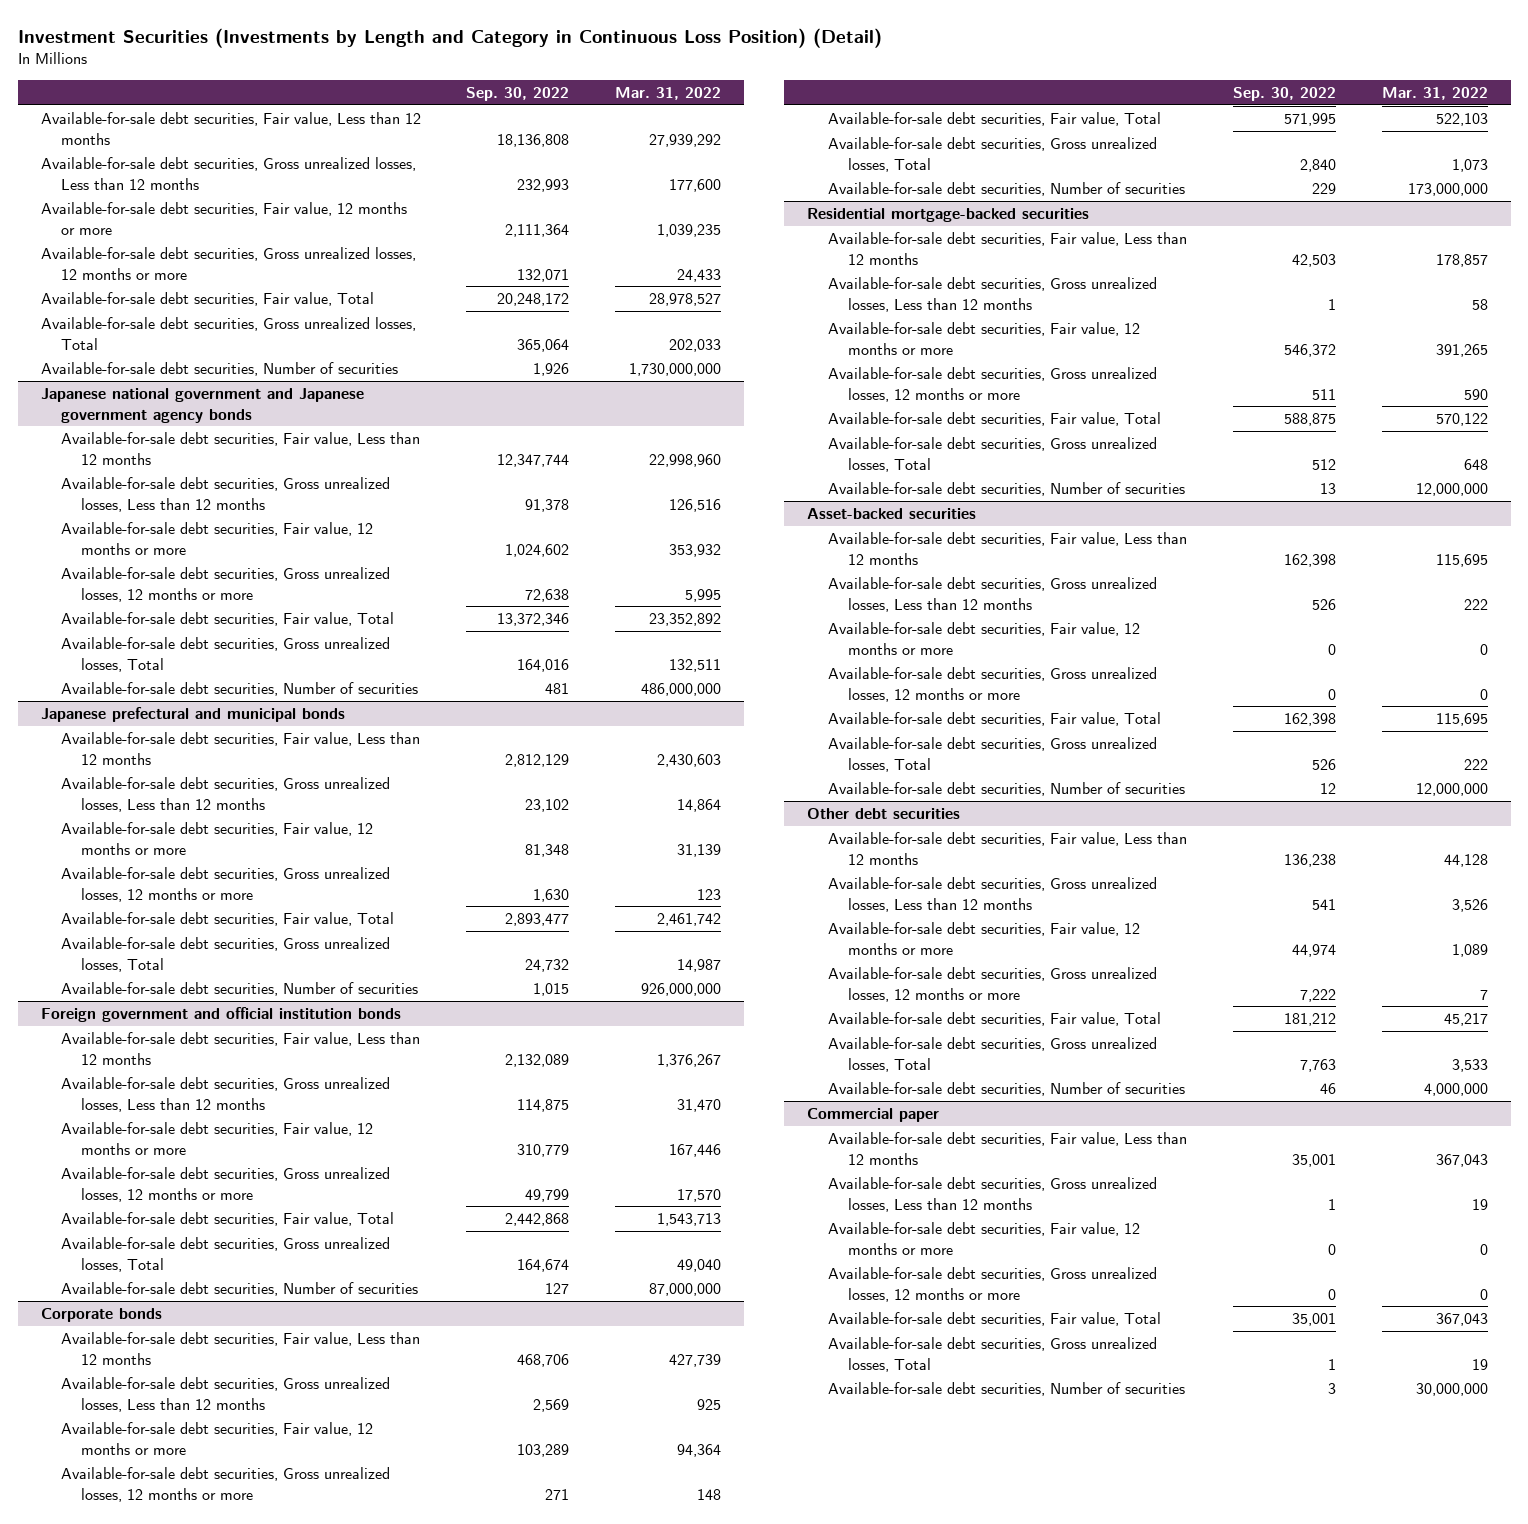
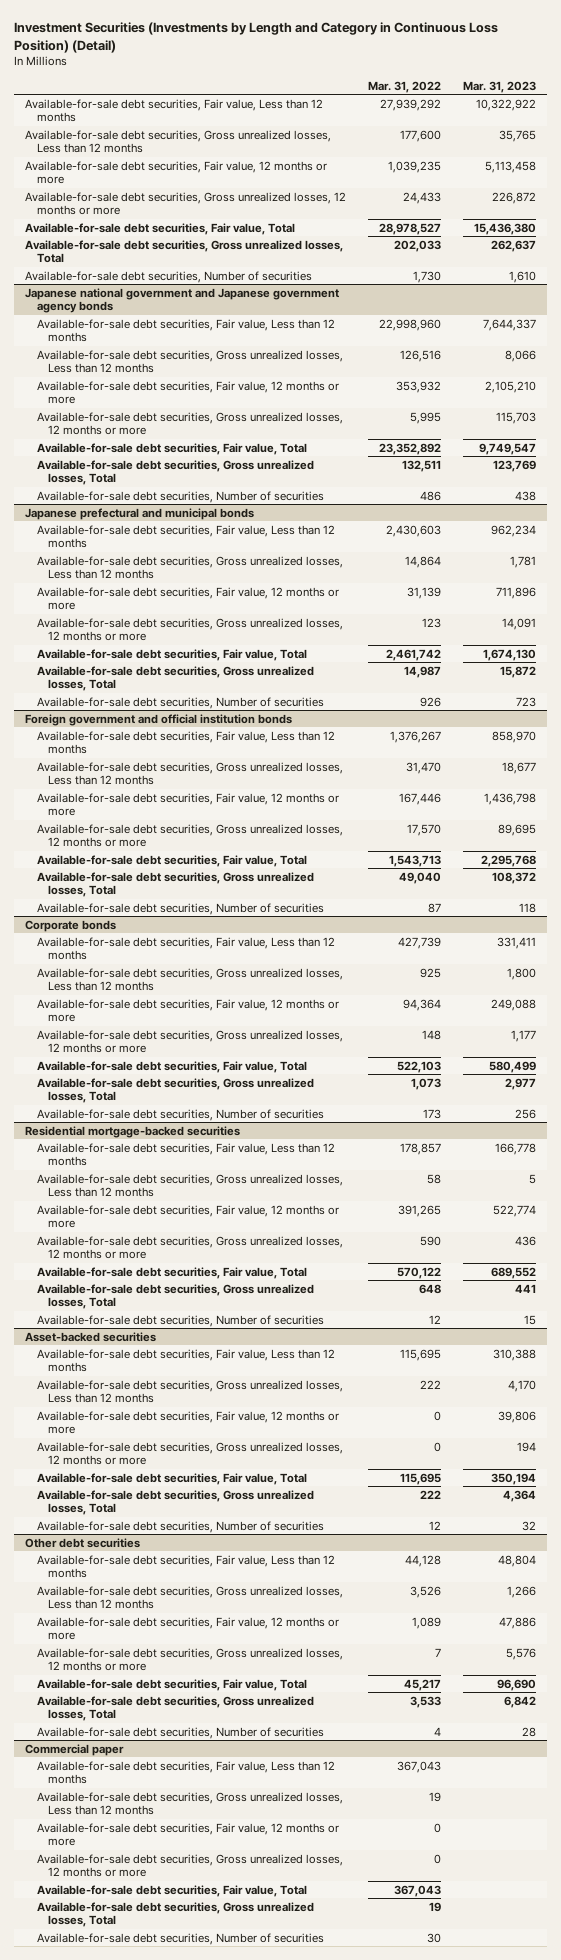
[466,87,570,102] Sep. 30, 2022 -> none
none -> [462,80,536,93] Mar. 31, 2023
[629,362,722,376] 1,730,000,000 -> [412,270,441,283] 1,730
[641,682,722,696] 486,000,000 -> [419,490,441,501] 486
[641,982,722,996] 926,000,000 -> [419,696,441,707] 926
[649,1282,722,1296] 87,000,000 -> [427,902,441,913] 87
[1407,182,1488,196] 173,000,000 -> [422,1108,441,1119] 173
[1415,482,1488,496] 12,000,000 -> [428,1314,441,1324] 12
[1415,782,1488,796] 12,000,000 -> [428,1520,441,1530] 12
[1423,1082,1488,1096] 4,000,000 -> [433,1726,441,1736] 4
[1415,1382,1488,1396] 30,000,000 -> [426,1932,441,1943] 30

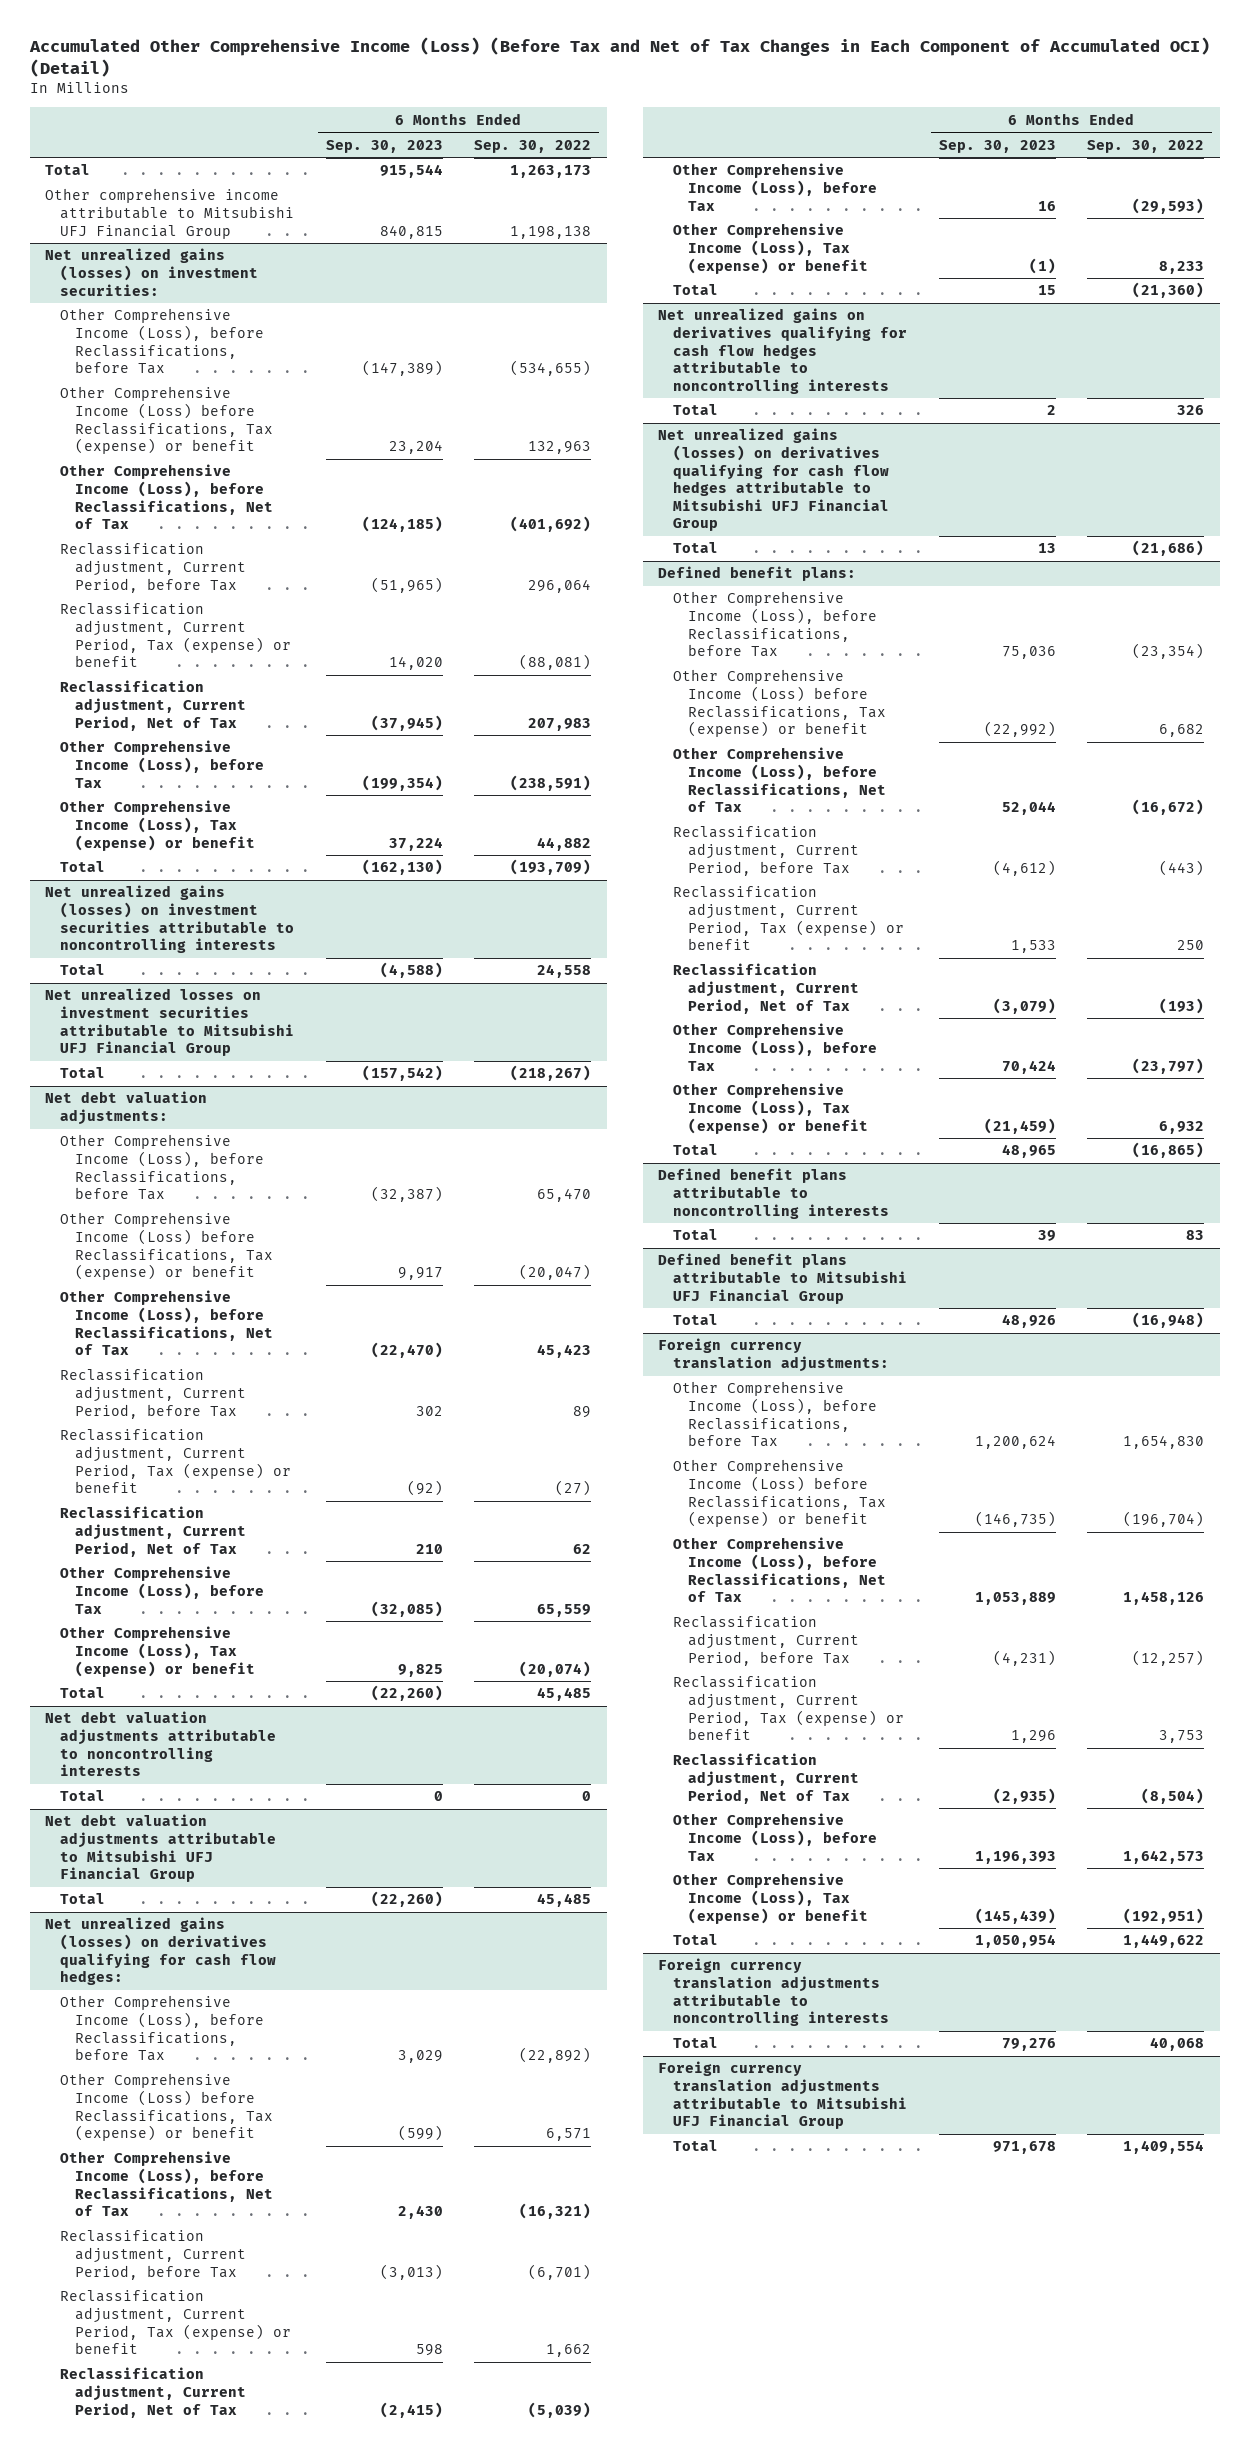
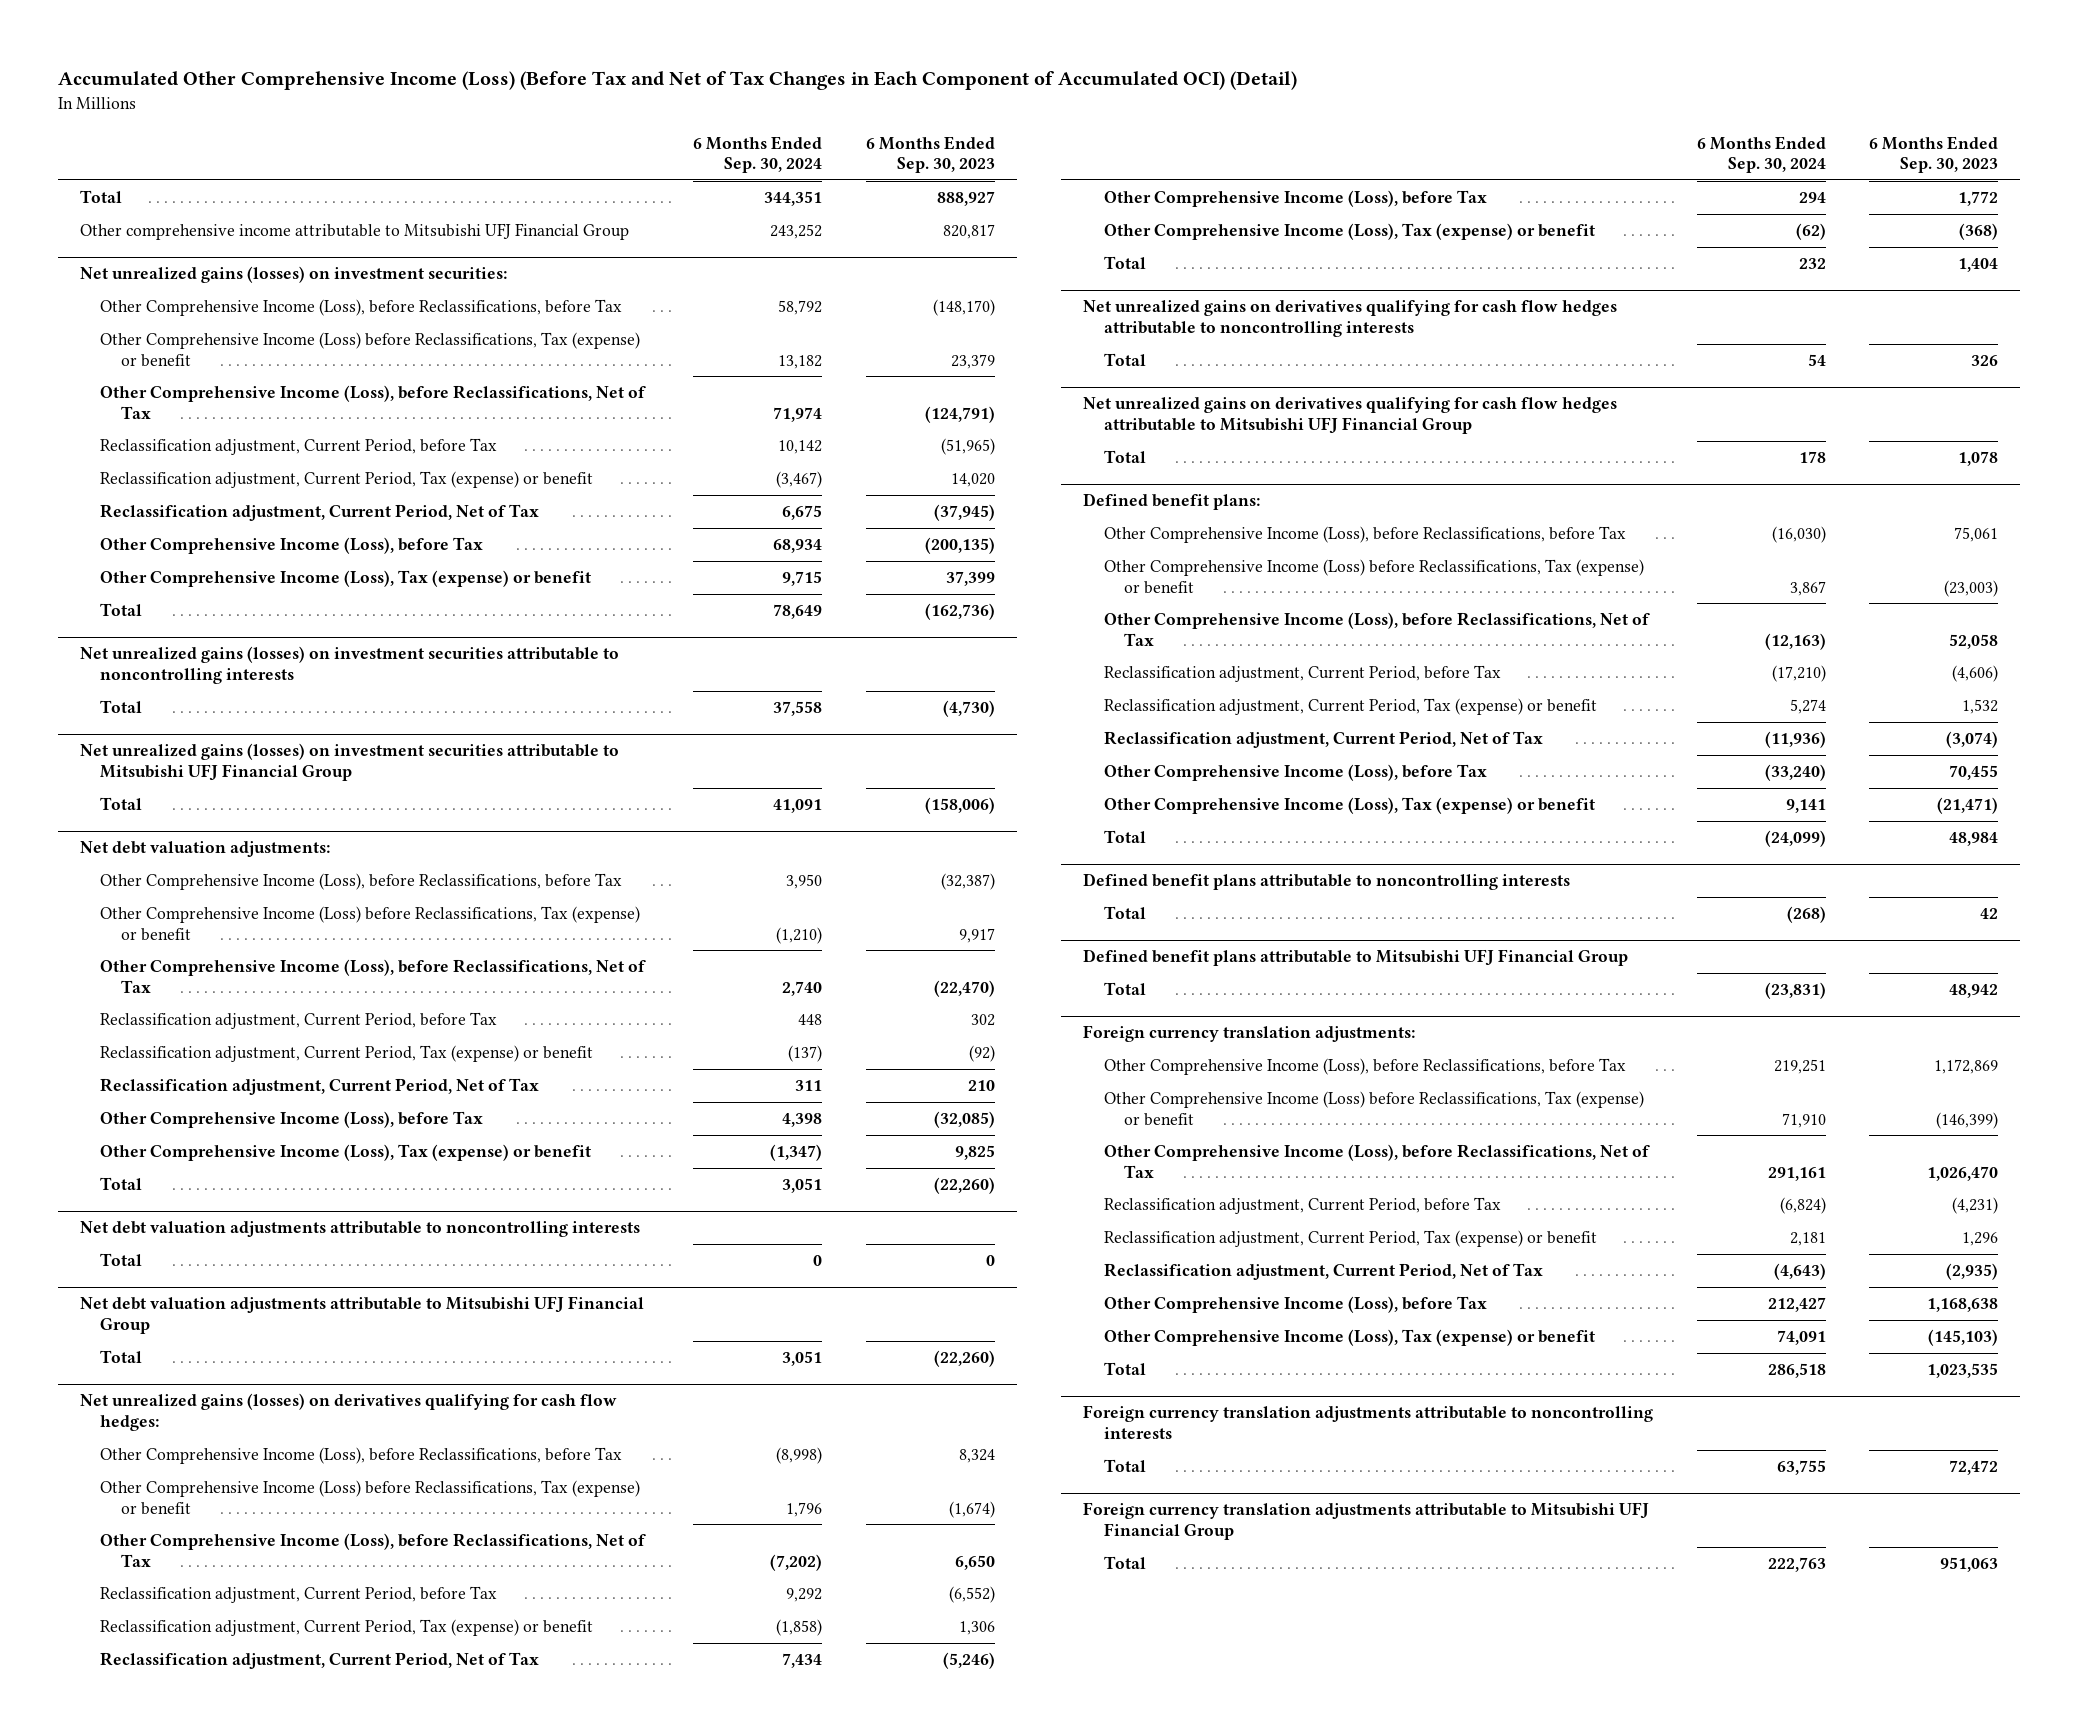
[474,139,592,153] Sep. 30, 2022 -> none
none -> [693,135,823,174] 6 Months Ended Sep. 30, 2024
[379,164,443,179] 915,544 -> [937,191,996,207] 888,927
[379,224,443,239] 840,815 -> [943,224,996,240] 820,817
[361,360,443,377] (147,389) -> [933,299,996,317] (148,170)
[388,440,443,455] 23,204 -> [951,353,996,369] 23,379
[361,516,443,533] (124,185) -> [925,405,996,423] (124,791)
[361,774,443,791] (199,354) -> [925,537,996,555] (200,135)
[388,836,443,851] 37,224 -> [946,571,996,587] 37,399
[361,859,443,876] (162,130) -> [925,603,996,621] (162,736)
[379,962,443,979] (4,588) -> [943,700,996,718] (4,730)
[45,988,295,1057] Net unrealized losses on investment securities attributable to Mitsubishi UFJ Financial Group -> [79,743,619,781] Net unrealized gains (losses) on investment securities attributable to Mitsubishi UFJ Financial Group
[361,1065,443,1082] (157,542) -> [925,797,996,815] (158,006)
[397,2050,443,2064] 3,029 -> [959,1449,996,1464] 8,324
[397,2125,443,2142] (599) -> [949,1500,996,1518] (1,674)
[397,2205,443,2220] 2,430 -> [955,1554,996,1570] 6,650
[379,2263,443,2280] (3,013) -> [949,1586,996,1604] (6,552)
[415,2344,443,2357] 598 -> [959,1621,996,1636] 1,306
[379,2401,443,2418] (2,415) -> [943,1652,996,1670] (5,246)
[1037,200,1056,211] 16 -> [1958,191,1999,207] 1,772
[1028,257,1056,274] (1) -> [1959,223,1999,241] (368)
[1037,285,1056,296] 15 -> [1958,258,1999,273] 1,404
[1046,405,1056,416] 2 -> [1971,355,1999,367] 326
[658,428,890,532] Net unrealized gains (losses) on derivatives qualifying for cash flow hedges attributable to Mitsubishi UFJ Financial Group -> [1082,397,1617,434] Net unrealized gains on derivatives qualifying for cash flow hedges attributable to Mitsubishi UFJ Financial Group
[1037,543,1056,554] 13 -> [1958,451,1999,467] 1,078
[1001,646,1056,660] 75,036 -> [1954,527,1999,543] 75,061
[983,721,1056,738] (22,992) -> [1944,579,1999,597] (23,003)
[1001,801,1056,816] 52,044 -> [1949,633,1999,649] 52,058
[992,859,1056,876] (4,612) -> [1952,665,1999,683] (4,606)
[1010,940,1056,954] 1,533 -> [1962,699,1999,715] 1,532
[992,997,1056,1014] (3,079) -> [1946,731,1999,749] (3,074)
[1001,1059,1056,1074] 70,424 -> [1949,765,1999,781] 70,455
[983,1117,1056,1134] (21,459) -> [1937,797,1999,815] (21,471)
[1001,1144,1056,1159] 48,965 -> [1949,832,1999,847] 48,984
[1037,1230,1056,1242] 39 -> [1980,908,1999,920] 42
[1001,1314,1056,1329] 48,926 -> [1949,984,1999,999] 48,942
[974,1435,1056,1450] 1,200,624 -> [1934,1059,1999,1075] 1,172,869
[974,1511,1056,1528] (146,735) -> [1936,1111,1999,1129] (146,399)
[974,1592,1056,1606] 1,053,889 -> [1927,1165,1999,1181] 1,026,470
[974,1850,1056,1864] 1,196,393 -> [1927,1298,1999,1313] 1,168,638
[974,1907,1056,1924] (145,439) -> [1928,1329,1999,1347] (145,103)
[974,1934,1056,1949] 1,050,954 -> [1927,1363,1999,1379] 1,023,535
[1001,2038,1056,2052] 79,276 -> [1949,1460,1999,1476] 72,472
[992,2141,1056,2155] 971,678 -> [1940,1557,1999,1573] 951,063

